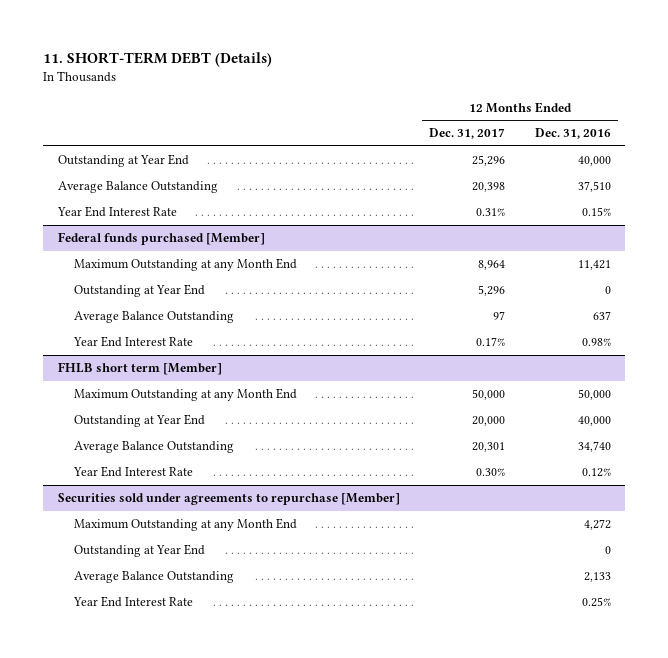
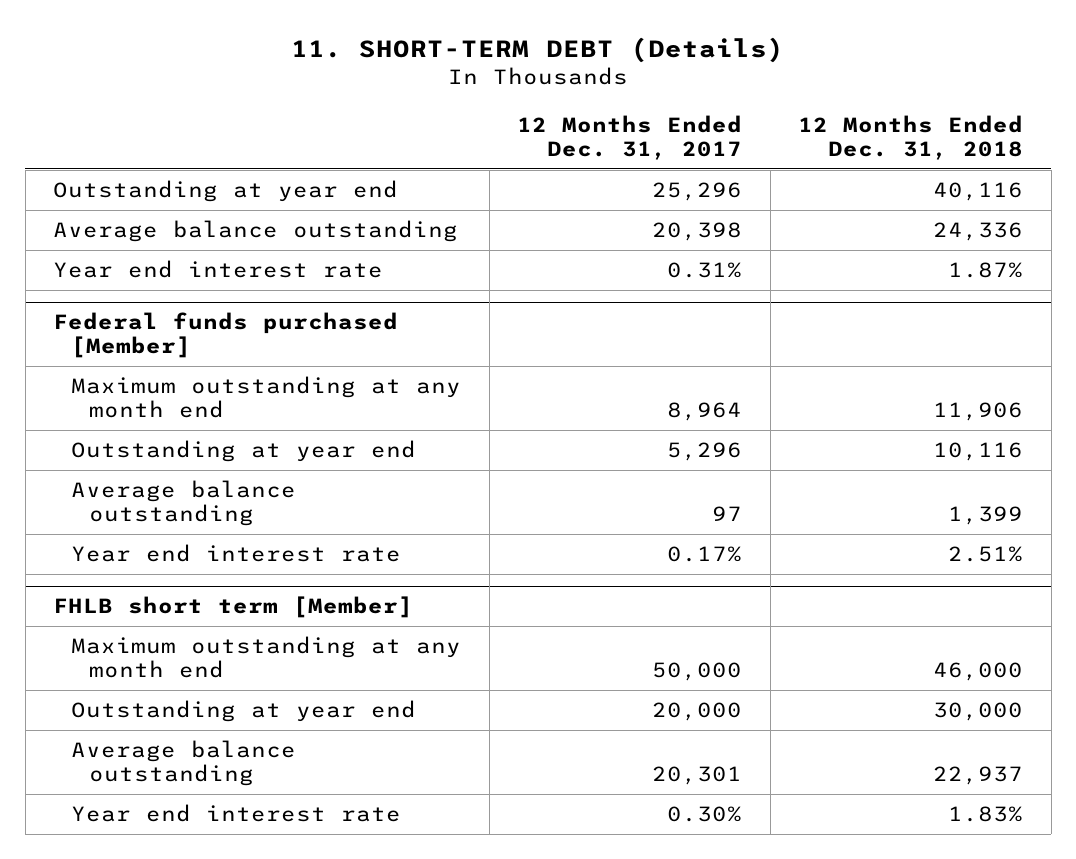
[534,128,611,140] Dec. 31, 2016 -> none
none -> [798,114,1024,160] 12 Months Ended Dec. 31, 2018
[57,154,189,168] Outstanding at Year End -> [53,180,399,203] Outstanding at year end
[57,181,218,194] Average Balance Outstanding -> [53,220,459,243] Average balance outstanding
[56,206,177,218] Year End Interest Rate -> [53,260,384,279] Year end interest rate
[74,258,298,272] Maximum Outstanding at any Month End -> [71,376,462,419] Maximum outstanding at any month end
[74,284,206,298] Outstanding at Year End -> [71,440,417,463] Outstanding at year end
[74,311,235,324] Average Balance Outstanding -> [71,480,297,527] Average balance outstanding
[73,336,194,348] Year End Interest Rate -> [71,544,402,563] Year end interest rate
[57,493,400,506] Securities sold under agreements to repurchase [Member] -> none
[74,518,298,532] Maximum Outstanding at any Month End -> none
[74,544,206,558] Outstanding at Year End -> none
[74,571,235,584] Average Balance Outstanding -> none
[73,596,194,608] Year End Interest Rate -> none
[74,388,298,402] Maximum Outstanding at any Month End -> [71,636,462,679] Maximum outstanding at any month end
[74,414,206,428] Outstanding at Year End -> [71,700,417,723] Outstanding at year end
[74,441,235,454] Average Balance Outstanding -> [71,740,297,787] Average balance outstanding
[73,466,194,478] Year End Interest Rate -> [71,804,402,823] Year end interest rate

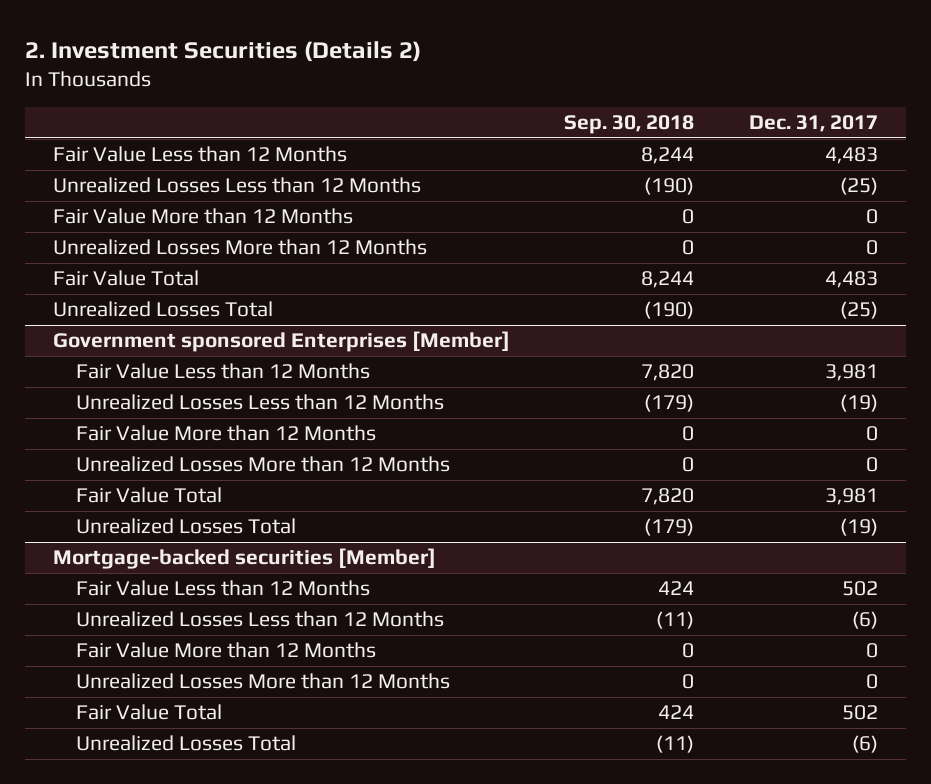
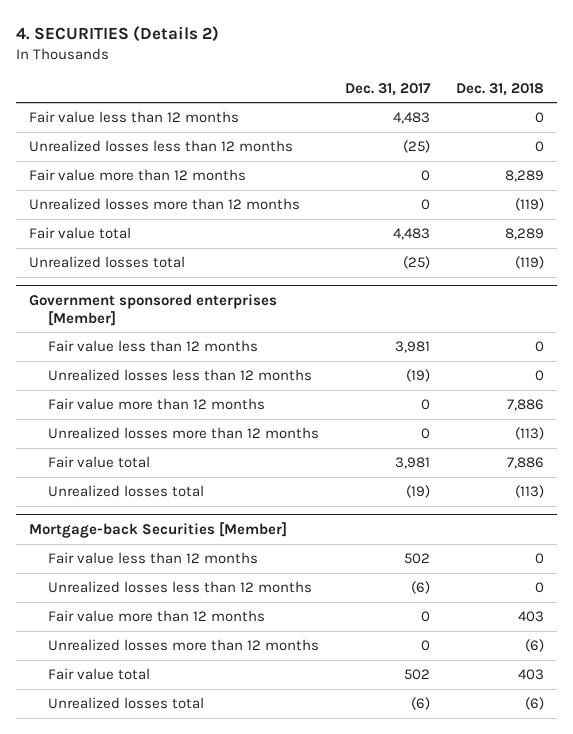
[25,40,422,62] 2. Investment Securities (Details 2) -> [15,25,219,42] 4. SECURITIES (Details 2)
[564,114,695,134] Sep. 30, 2018 -> none
none -> [456,82,545,96] Dec. 31, 2018
[52,146,347,163] Fair Value Less than 12 Months -> [28,111,239,124] Fair value less than 12 months
[52,177,421,194] Unrealized Losses Less than 12 Months -> [28,140,293,153] Unrealized losses less than 12 months
[52,208,353,225] Fair Value More than 12 Months -> [28,169,246,182] Fair value more than 12 months
[52,239,427,256] Unrealized Losses More than 12 Months -> [28,198,300,211] Unrealized losses more than 12 months
[52,270,199,287] Fair Value Total -> [28,227,131,240] Fair value total
[52,301,273,318] Unrealized Losses Total -> [28,256,185,269] Unrealized losses total
[52,331,510,353] Government sponsored Enterprises [Member] -> [28,293,277,326] Government sponsored enterprises [Member]
[75,363,370,380] Fair Value Less than 12 Months -> [48,340,259,353] Fair value less than 12 months
[75,394,444,411] Unrealized Losses Less than 12 Months -> [48,369,313,382] Unrealized losses less than 12 months
[75,425,376,442] Fair Value More than 12 Months -> [48,398,266,411] Fair value more than 12 months
[75,456,450,473] Unrealized Losses More than 12 Months -> [48,427,320,440] Unrealized losses more than 12 months
[75,487,222,504] Fair Value Total -> [48,456,151,469] Fair value total
[75,518,296,535] Unrealized Losses Total -> [48,485,205,498] Unrealized losses total
[52,548,436,570] Mortgage-backed securities [Member] -> [28,521,287,538] Mortgage-back Securities [Member]
[75,580,370,597] Fair Value Less than 12 Months -> [48,552,259,565] Fair value less than 12 months
[75,611,444,628] Unrealized Losses Less than 12 Months -> [48,581,313,594] Unrealized losses less than 12 months
[75,642,376,659] Fair Value More than 12 Months -> [48,610,266,623] Fair value more than 12 months
[75,673,450,690] Unrealized Losses More than 12 Months -> [48,639,320,652] Unrealized losses more than 12 months
[75,704,222,721] Fair Value Total -> [48,668,151,681] Fair value total
[75,735,296,752] Unrealized Losses Total -> [48,697,205,710] Unrealized losses total

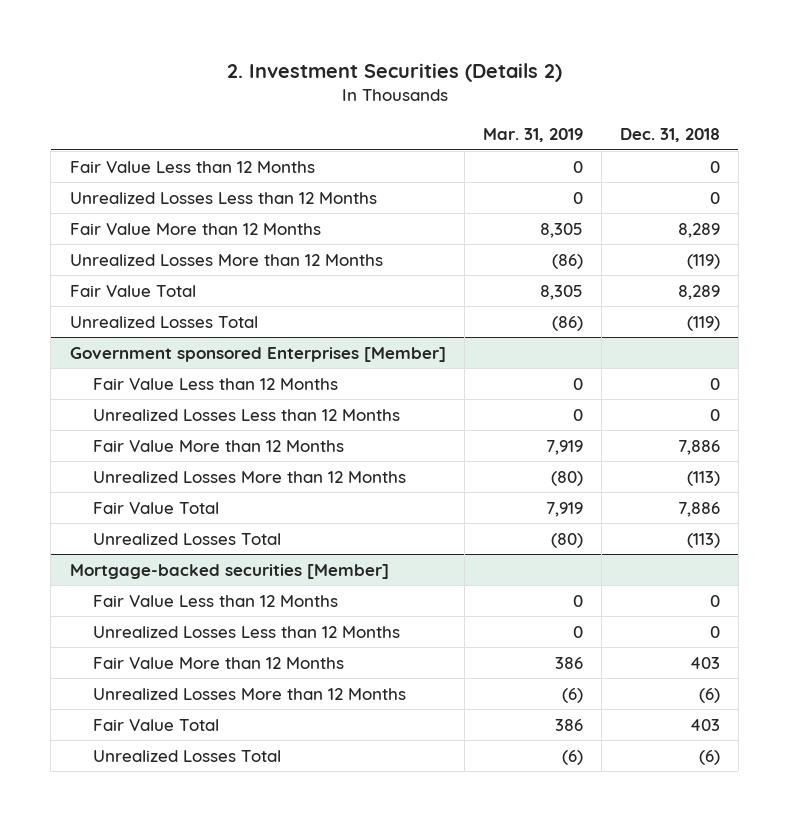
[15,25,219,42] 4. SECURITIES (Details 2) -> [226,62,562,82] 2. Investment Securities (Details 2)
[345,82,432,96] Dec. 31, 2017 -> none
none -> [482,128,583,143] Mar. 31, 2019
[28,111,239,124] Fair value less than 12 months -> [69,160,315,173] Fair Value Less than 12 Months
[28,140,293,153] Unrealized losses less than 12 months -> [69,191,377,204] Unrealized Losses Less than 12 Months
[28,169,246,182] Fair value more than 12 months -> [69,222,321,235] Fair Value More than 12 Months
[28,198,300,211] Unrealized losses more than 12 months -> [69,253,383,266] Unrealized Losses More than 12 Months
[28,227,131,240] Fair value total -> [69,284,196,297] Fair Value Total
[28,256,185,269] Unrealized losses total -> [69,315,258,328] Unrealized Losses Total
[28,293,277,326] Government sponsored enterprises [Member] -> [69,346,446,362] Government sponsored Enterprises [Member]
[48,340,259,353] Fair value less than 12 months -> [93,377,339,390] Fair Value Less than 12 Months
[48,369,313,382] Unrealized losses less than 12 months -> [93,408,401,421] Unrealized Losses Less than 12 Months
[48,398,266,411] Fair value more than 12 months -> [93,439,345,452] Fair Value More than 12 Months
[48,427,320,440] Unrealized losses more than 12 months -> [93,470,407,483] Unrealized Losses More than 12 Months
[48,456,151,469] Fair value total -> [93,501,220,514] Fair Value Total
[48,485,205,498] Unrealized losses total -> [93,532,282,545] Unrealized Losses Total
[28,521,287,538] Mortgage-back Securities [Member] -> [69,563,389,579] Mortgage-backed securities [Member]
[48,552,259,565] Fair value less than 12 months -> [93,594,339,607] Fair Value Less than 12 Months
[48,581,313,594] Unrealized losses less than 12 months -> [93,625,401,638] Unrealized Losses Less than 12 Months
[48,610,266,623] Fair value more than 12 months -> [93,656,345,669] Fair Value More than 12 Months
[48,639,320,652] Unrealized losses more than 12 months -> [93,687,407,700] Unrealized Losses More than 12 Months
[48,668,151,681] Fair value total -> [93,718,220,731] Fair Value Total
[48,697,205,710] Unrealized losses total -> [93,749,282,762] Unrealized Losses Total

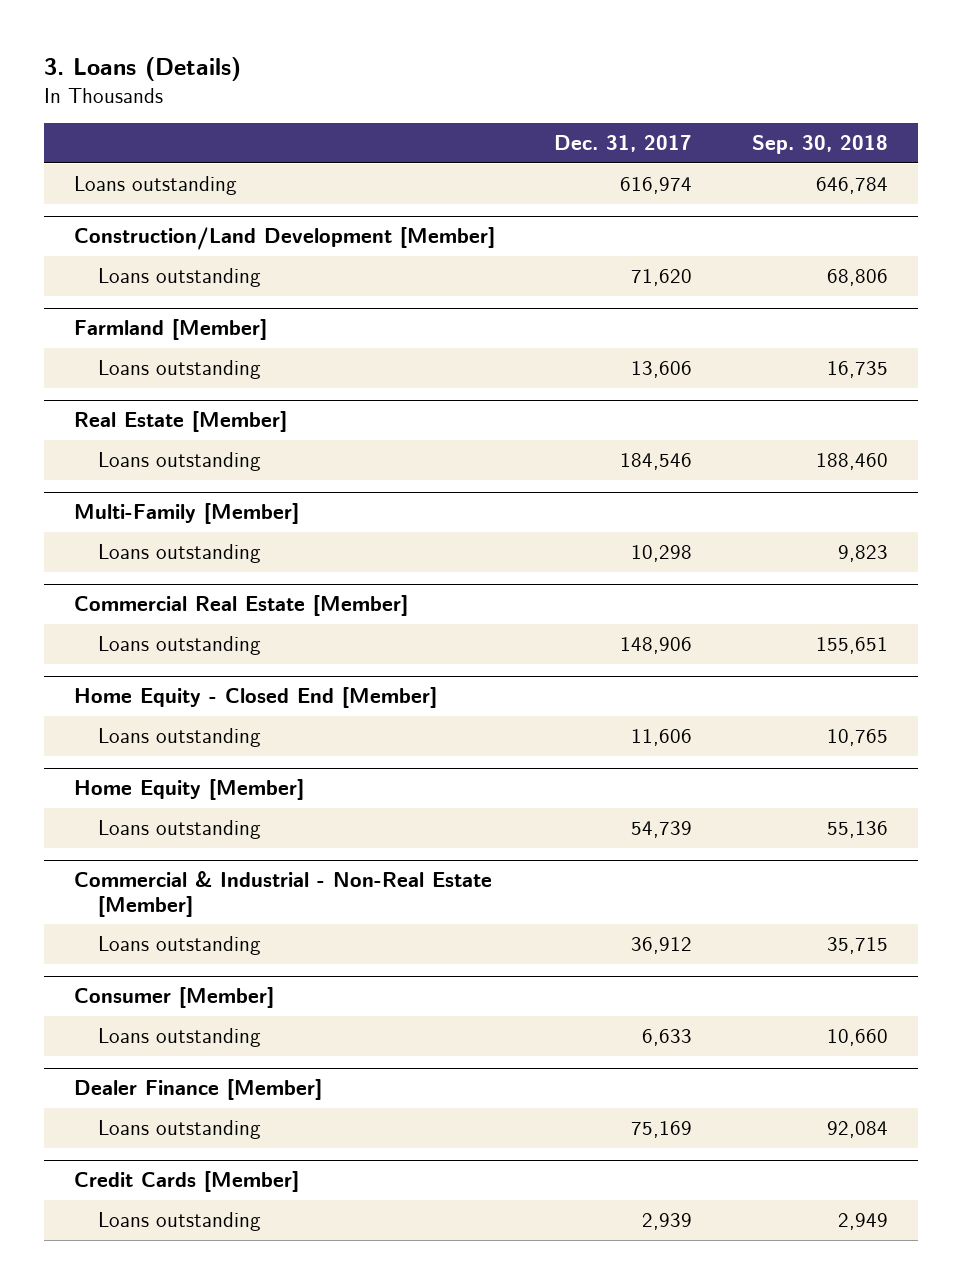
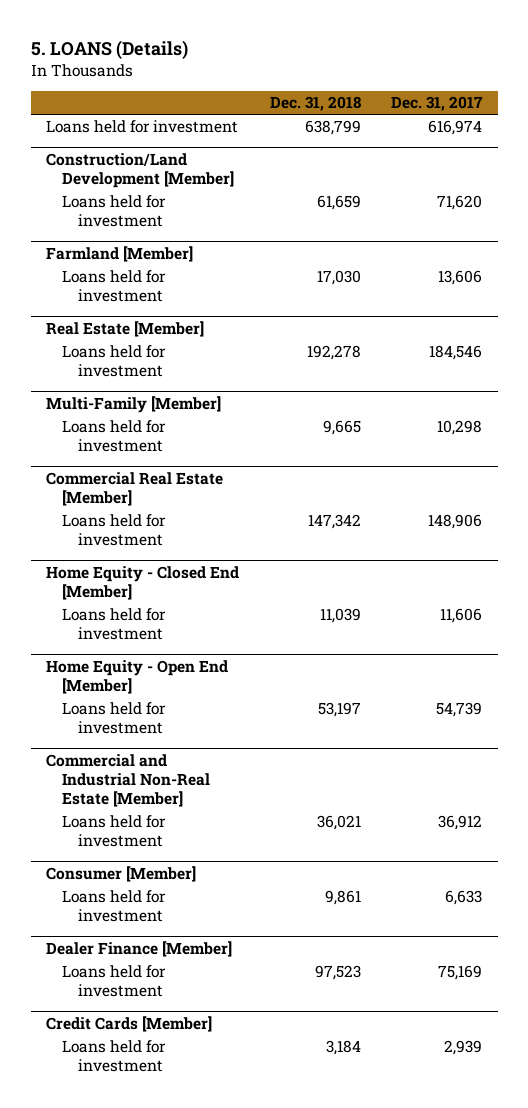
[43,57,241,82] 3. Loans (Details) -> [30,39,188,59] 5. LOANS (Details)
[752,135,889,155] Sep. 30, 2018 -> none
none -> [269,96,361,112] Dec. 31, 2018
[73,175,237,195] Loans outstanding -> [45,120,238,134] Loans held for investment
[98,267,262,287] Loans outstanding -> [62,195,167,228] Loans held for investment
[98,359,262,379] Loans outstanding -> [62,270,167,303] Loans held for investment
[98,451,262,471] Loans outstanding -> [62,345,167,378] Loans held for investment
[98,543,262,563] Loans outstanding -> [62,420,167,453] Loans held for investment
[98,635,262,655] Loans outstanding -> [62,514,167,547] Loans held for investment
[98,727,262,747] Loans outstanding -> [62,608,167,641] Loans held for investment
[73,779,304,801] Home Equity [Member] -> [45,659,228,694] Home Equity - Open End [Member]
[98,819,262,839] Loans outstanding -> [62,702,167,735] Loans held for investment
[73,871,492,917] Commercial & Industrial - Non-Real Estate [Member] -> [45,753,211,807] Commercial and Industrial Non-Real Estate [Member]
[98,935,262,955] Loans outstanding -> [62,815,167,848] Loans held for investment
[98,1027,262,1047] Loans outstanding -> [62,890,167,923] Loans held for investment
[98,1119,262,1139] Loans outstanding -> [62,965,167,998] Loans held for investment
[98,1211,262,1231] Loans outstanding -> [62,1040,167,1073] Loans held for investment

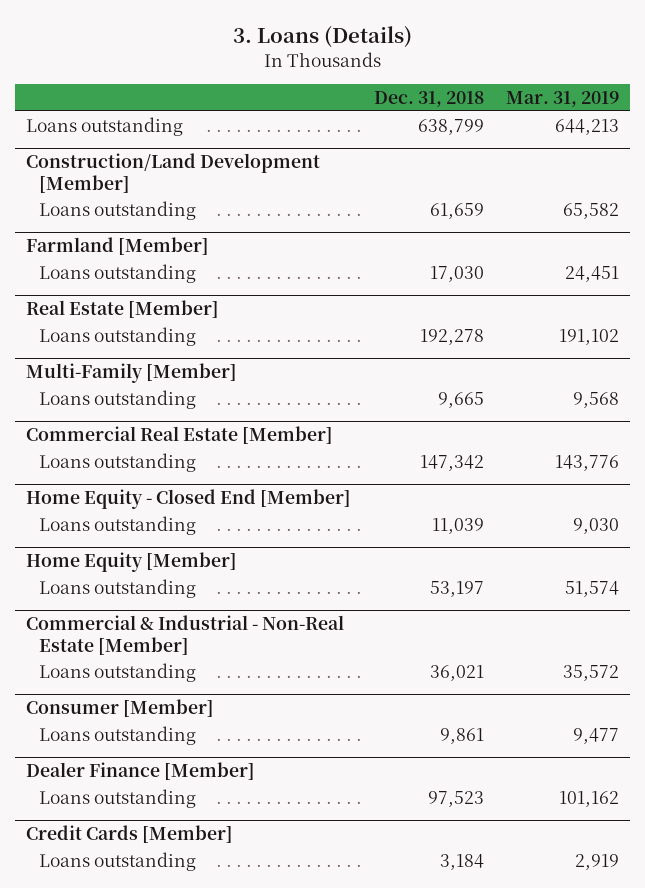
[30,39,188,59] 5. LOANS (Details) -> [232,25,412,48] 3. Loans (Details)
[391,96,484,112] Dec. 31, 2017 -> none
none -> [505,91,619,108] Mar. 31, 2019
[45,120,238,134] Loans held for investment -> [26,116,184,136] Loans outstanding
[62,195,167,228] Loans held for investment -> [39,200,197,220] Loans outstanding
[62,270,167,303] Loans held for investment -> [39,263,197,283] Loans outstanding
[62,345,167,378] Loans held for investment -> [39,326,197,346] Loans outstanding
[62,420,167,453] Loans held for investment -> [39,389,197,409] Loans outstanding
[62,514,167,547] Loans held for investment -> [39,452,197,472] Loans outstanding
[62,608,167,641] Loans held for investment -> [39,515,197,535] Loans outstanding
[45,659,228,694] Home Equity - Open End [Member] -> [26,552,238,573] Home Equity [Member]
[62,702,167,735] Loans held for investment -> [39,578,197,598] Loans outstanding
[45,753,211,807] Commercial and Industrial Non-Real Estate [Member] -> [26,615,345,655] Commercial & Industrial - Non-Real Estate [Member]
[62,815,167,848] Loans held for investment -> [39,662,197,682] Loans outstanding
[62,890,167,923] Loans held for investment -> [39,725,197,745] Loans outstanding
[62,965,167,998] Loans held for investment -> [39,788,197,808] Loans outstanding
[62,1040,167,1073] Loans held for investment -> [39,851,197,871] Loans outstanding

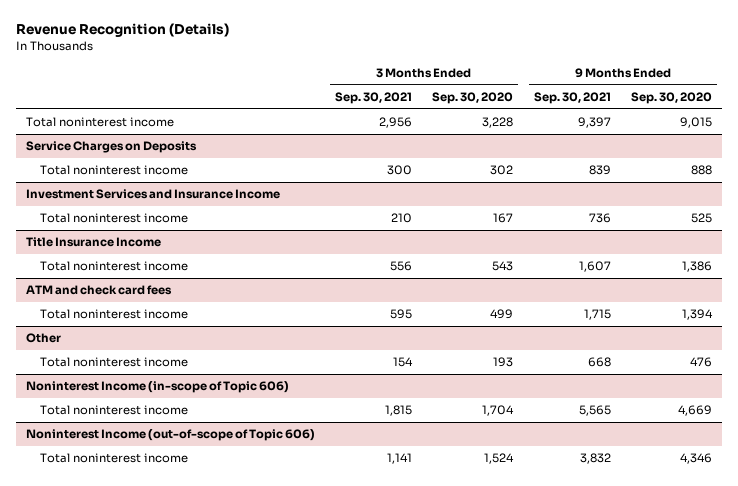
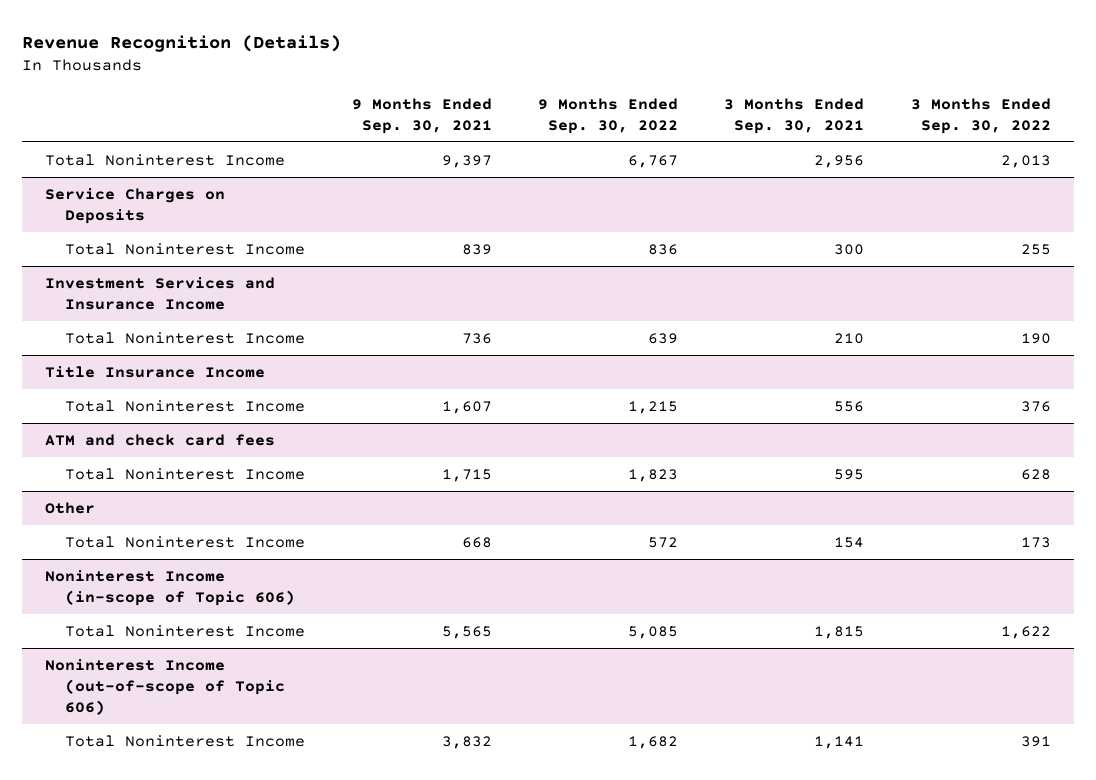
[432,92,514,105] Sep. 30, 2020 -> none
[630,92,712,105] Sep. 30, 2020 -> none
none -> [538,97,679,134] 9 Months Ended Sep. 30, 2022
none -> [910,97,1051,134] 3 Months Ended Sep. 30, 2022
[25,117,174,128] Total noninterest income -> [45,153,286,166] Total Noninterest Income
[40,165,189,176] Total noninterest income -> [65,242,306,255] Total Noninterest Income
[40,213,189,224] Total noninterest income -> [65,331,306,344] Total Noninterest Income
[40,261,189,272] Total noninterest income -> [65,399,306,412] Total Noninterest Income
[40,309,189,320] Total noninterest income -> [65,467,306,480] Total Noninterest Income
[40,357,189,368] Total noninterest income -> [65,535,306,548] Total Noninterest Income
[40,405,189,416] Total noninterest income -> [65,624,306,637] Total Noninterest Income
[40,453,189,464] Total noninterest income -> [65,734,306,747] Total Noninterest Income

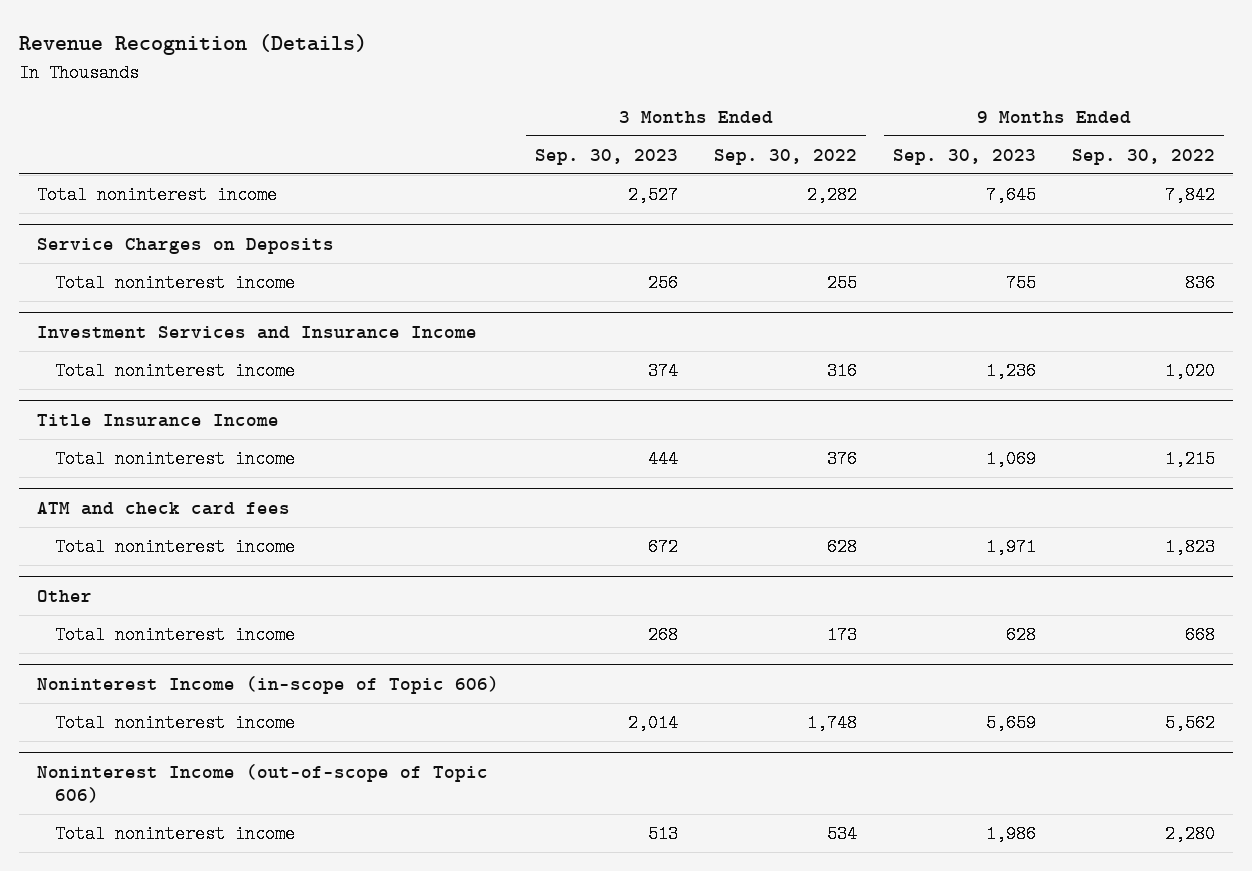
[351,97,492,134] 9 Months Ended Sep. 30, 2021 -> none
[724,97,865,134] 3 Months Ended Sep. 30, 2021 -> none
none -> [535,148,679,165] Sep. 30, 2023
none -> [893,148,1037,165] Sep. 30, 2023
[45,153,286,166] Total Noninterest Income -> [37,186,278,205] Total noninterest income
[628,154,679,168] 6,767 -> [1165,186,1216,205] 7,842
[1000,154,1051,168] 2,013 -> [807,186,858,205] 2,282
[65,242,306,255] Total Noninterest Income -> [55,274,296,293] Total noninterest income
[65,331,306,344] Total Noninterest Income -> [55,362,296,381] Total noninterest income
[648,332,679,344] 639 -> [1165,362,1216,381] 1,020
[1020,332,1051,344] 190 -> [827,362,858,381] 316
[65,399,306,412] Total Noninterest Income -> [55,450,296,469] Total noninterest income
[65,467,306,480] Total Noninterest Income -> [55,538,296,557] Total noninterest income
[65,535,306,548] Total Noninterest Income -> [55,626,296,645] Total noninterest income
[648,536,679,548] 572 -> [1185,626,1216,645] 668
[65,624,306,637] Total Noninterest Income -> [55,714,296,733] Total noninterest income
[628,625,679,639] 5,085 -> [1165,714,1216,733] 5,562
[1000,625,1051,639] 1,622 -> [807,714,858,733] 1,748
[65,734,306,747] Total Noninterest Income -> [55,825,296,844] Total noninterest income
[628,735,679,749] 1,682 -> [1165,825,1216,844] 2,280
[1020,735,1051,747] 391 -> [827,825,858,844] 534

